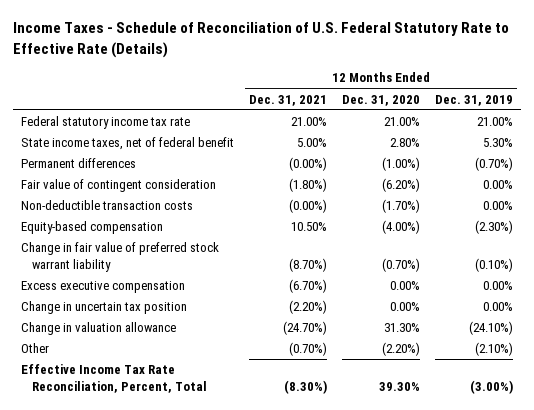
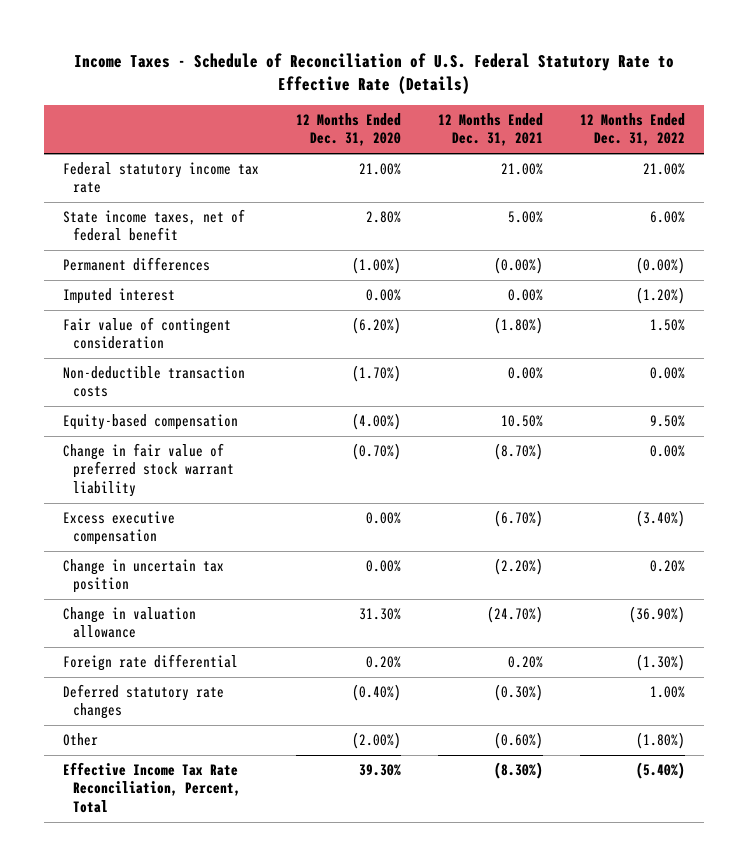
[435,94,514,106] Dec. 31, 2019 -> none
none -> [580,113,686,147] 12 Months Ended Dec. 31, 2022
none -> [62,288,175,305] Imputed interest
[288,199,327,214] (0.00%) -> [508,367,544,380] 0.00%
none -> [62,654,238,672] Foreign rate differential
none -> [62,684,224,720] Deferred statutory rate changes
[288,342,327,357] (0.70%) -> [494,732,544,750] (0.60%)
[382,342,421,357] (2.20%) -> [351,732,401,750] (2.00%)

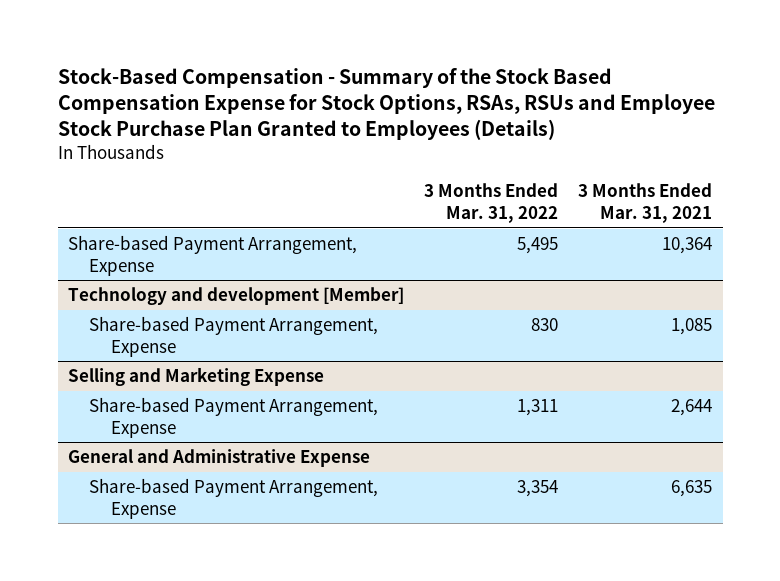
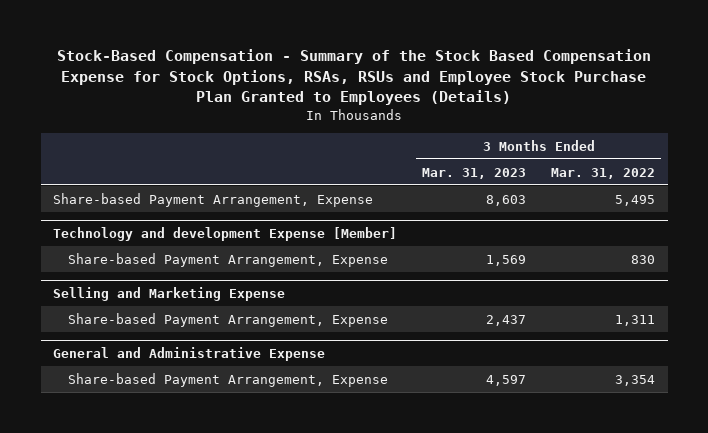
[578,183,713,223] 3 Months Ended Mar. 31, 2021 -> none
none -> [422,167,527,179] Mar. 31, 2023
[68,287,405,306] Technology and development [Member] -> [53,226,398,241] Technology and development Expense [Member]

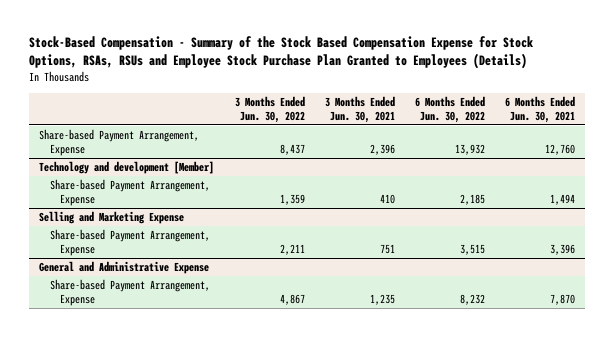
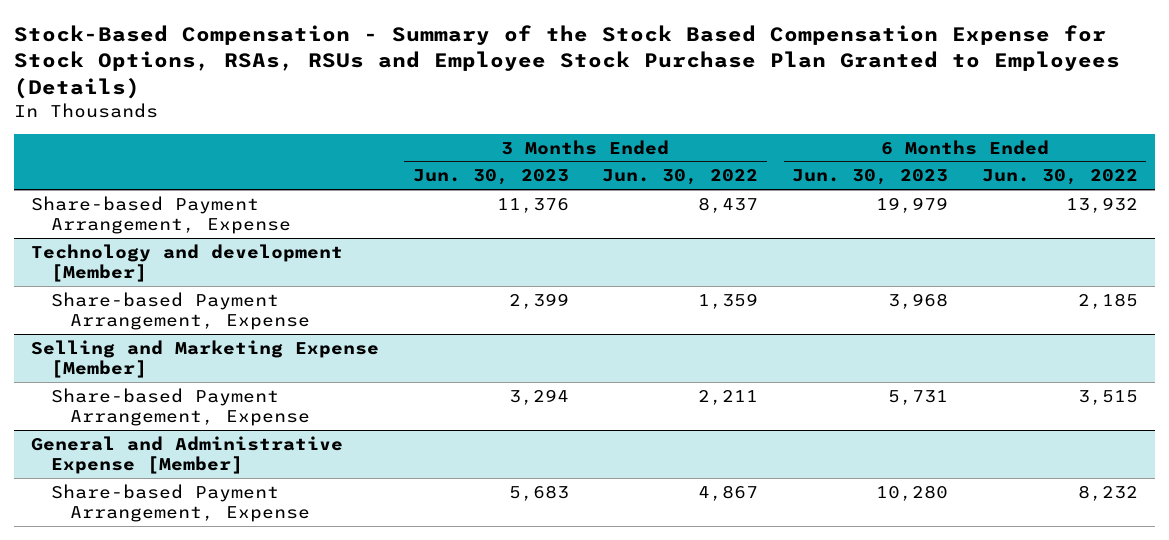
[324,95,395,124] 3 Months Ended Jun. 30, 2021 -> none
[505,95,576,124] 6 Months Ended Jun. 30, 2021 -> none
none -> [412,169,569,186] Jun. 30, 2023
none -> [792,169,949,186] Jun. 30, 2023
[39,210,185,224] Selling and Marketing Expense -> [30,339,379,379] Selling and Marketing Expense [Member]
[39,260,210,274] General and Administrative Expense -> [30,435,343,475] General and Administrative Expense [Member]

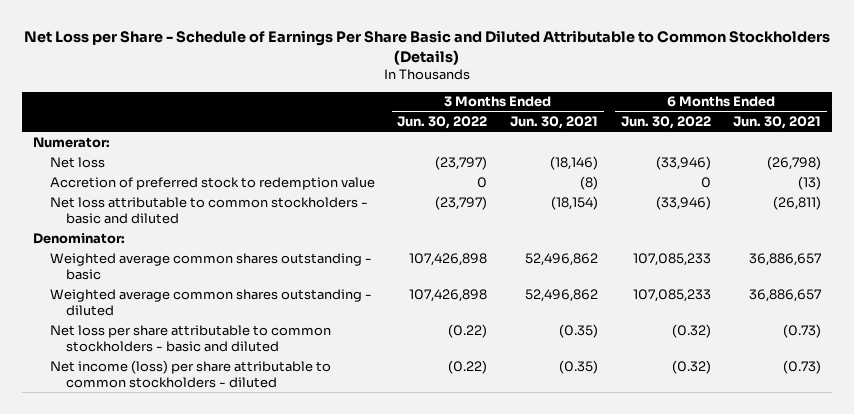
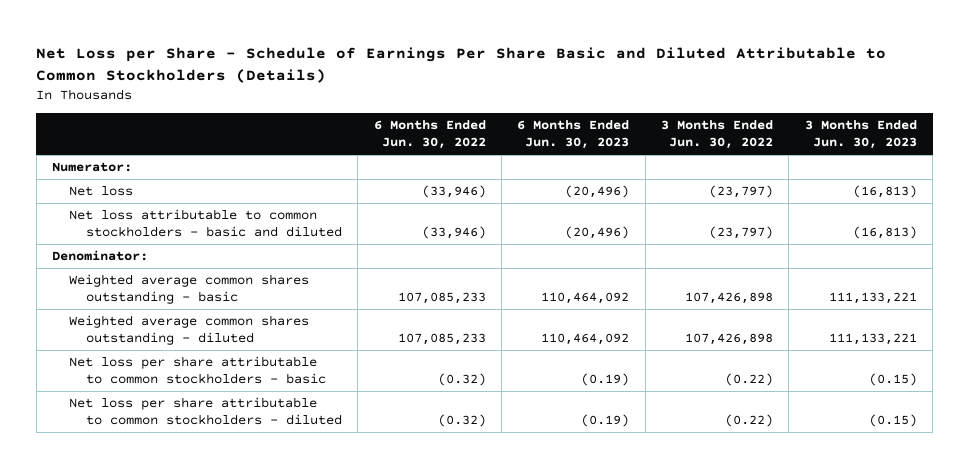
[509,116,598,130] Jun. 30, 2021 -> none
[733,116,822,130] Jun. 30, 2021 -> none
none -> [517,120,630,150] 6 Months Ended Jun. 30, 2023
none -> [804,120,917,150] 3 Months Ended Jun. 30, 2023
[49,176,375,190] Accretion of preferred stock to redemption value -> none
[49,324,331,352] Net loss per share attributable to common stockholders - basic and diluted -> [69,356,327,385] Net loss per share attributable to common stockholders - basic
[49,359,331,388] Net income (loss) per share attributable to common stockholders - diluted -> [69,397,343,426] Net loss per share attributable to common stockholders - diluted

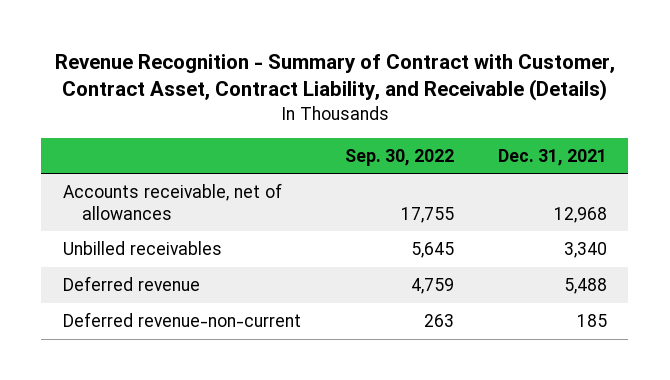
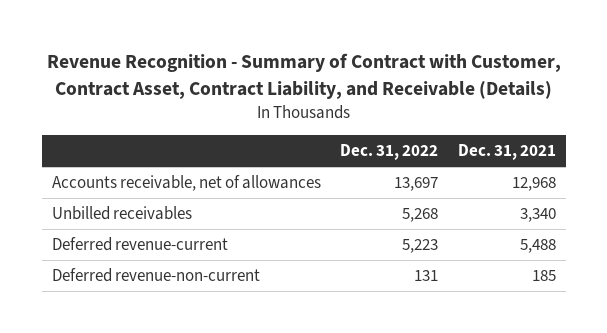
[344,148,454,166] Sep. 30, 2022 -> none
none -> [340,144,439,161] Dec. 31, 2022
[63,276,201,292] Deferred revenue -> [51,237,228,252] Deferred revenue-current

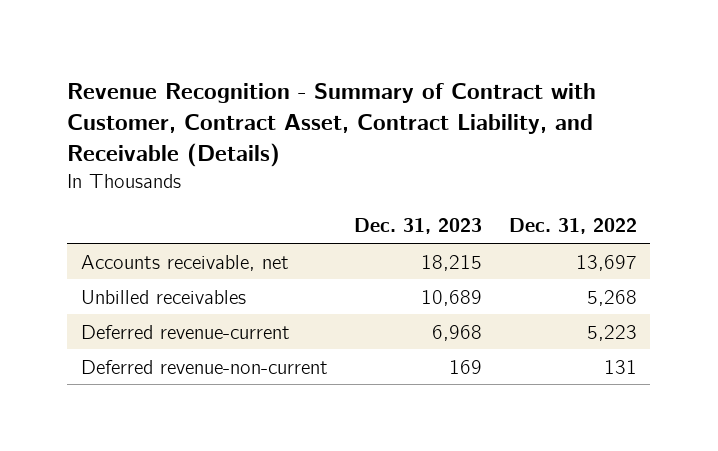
[457,144,556,161] Dec. 31, 2021 -> none
none -> [354,218,483,235] Dec. 31, 2023
[51,175,321,192] Accounts receivable, net of allowances -> [80,254,289,271] Accounts receivable, net

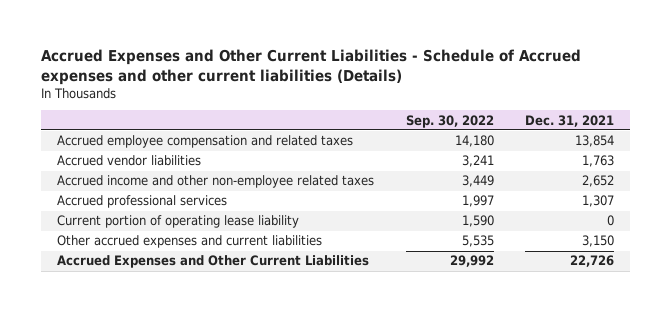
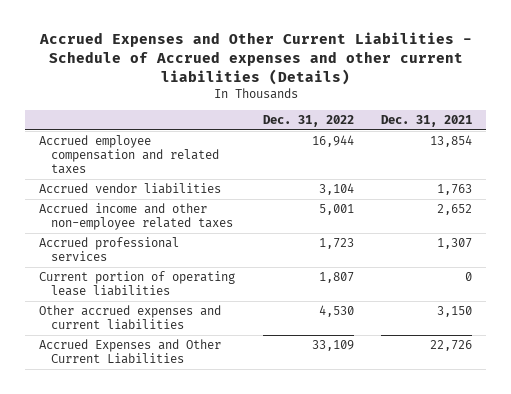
[405,114,494,128] Sep. 30, 2022 -> none
none -> [262,115,354,128] Dec. 31, 2022
[57,215,300,229] Current portion of operating lease liability -> [39,271,236,297] Current portion of operating lease liabilities

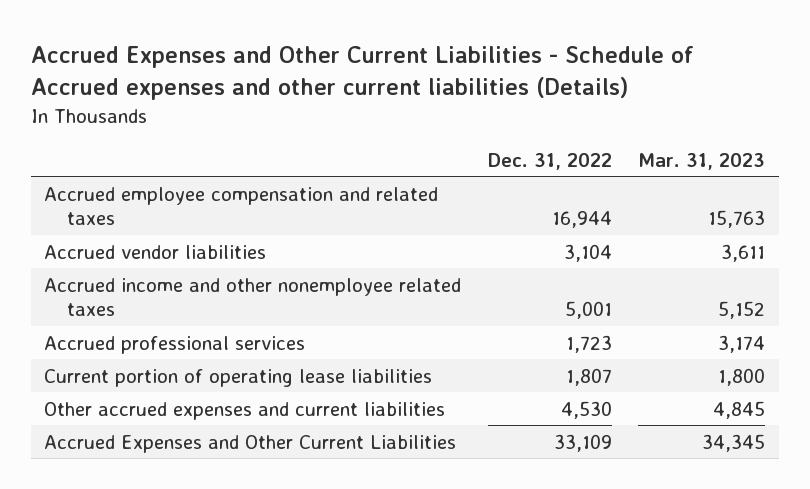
[381,115,473,128] Dec. 31, 2021 -> none
none -> [638,152,766,170] Mar. 31, 2023
[39,203,234,231] Accrued income and other non-employee related taxes -> [44,277,462,317] Accrued income and other nonemployee related taxes

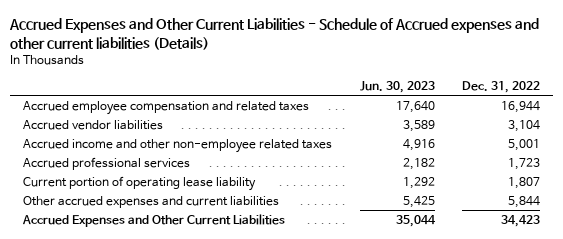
[638,152,766,170] Mar. 31, 2023 -> none
none -> [359,81,435,94] Jun. 30, 2023
[44,277,462,317] Accrued income and other nonemployee related taxes -> [23,138,333,153] Accrued income and other non-employee related taxes
[44,368,433,387] Current portion of operating lease liabilities -> [23,175,257,191] Current portion of operating lease liability
[560,400,612,419] 4,530 -> [507,195,540,208] 5,844
[553,433,612,452] 33,109 -> [500,214,540,227] 34,423

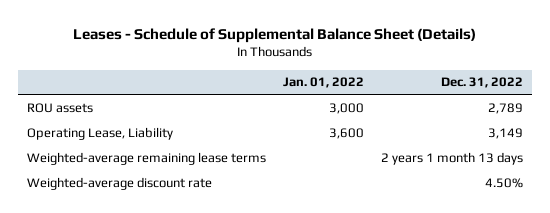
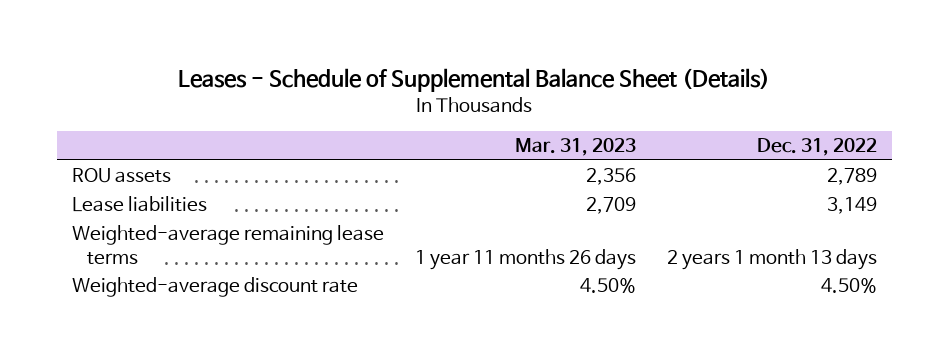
[283,77,365,89] Jan. 01, 2022 -> none
none -> [514,137,636,156] Mar. 31, 2023
[27,126,174,140] Operating Lease, Liability -> [72,196,208,213] Lease liabilities

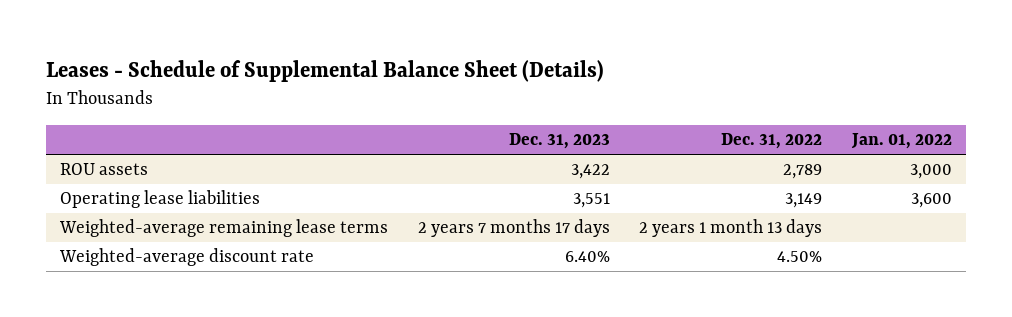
[514,137,636,156] Mar. 31, 2023 -> none
none -> [508,133,610,150] Dec. 31, 2023
none -> [850,133,952,150] Jan. 01, 2022
[72,196,208,213] Lease liabilities -> [60,190,261,209] Operating lease liabilities

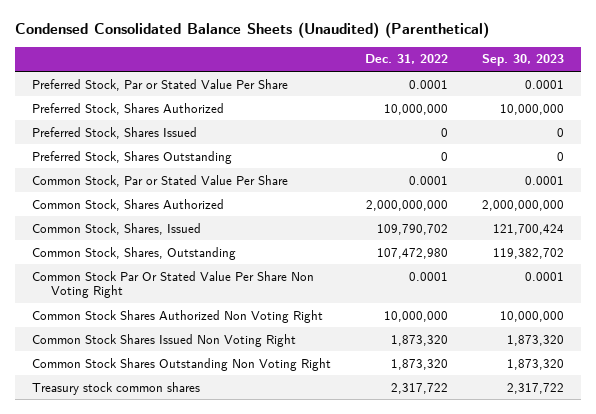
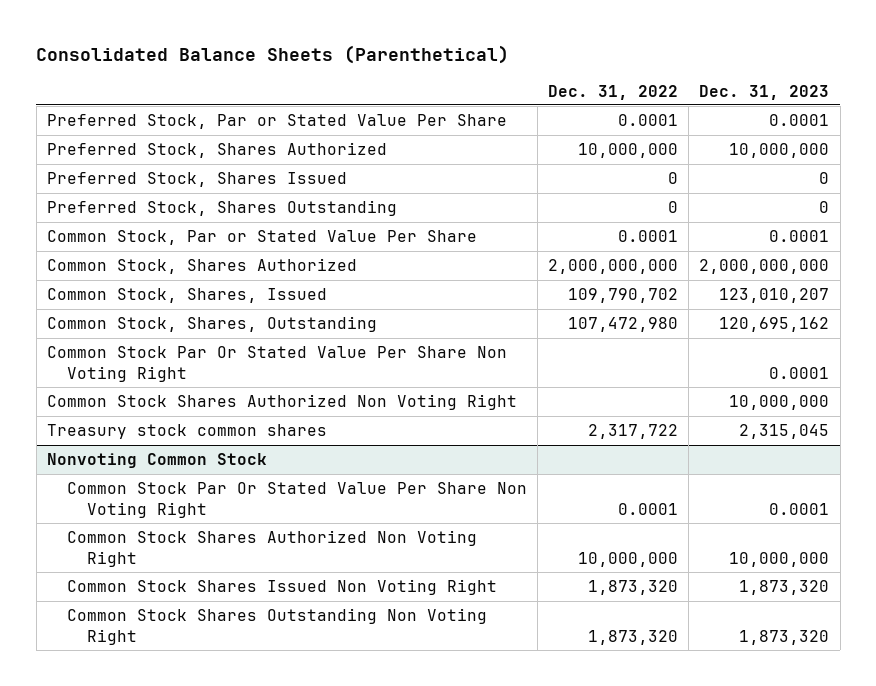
[15,22,490,39] Condensed Consolidated Balance Sheets (Unaudited) (Parenthetical) -> [36,44,510,64] Consolidated Balance Sheets (Parenthetical)
[481,54,564,67] Sep. 30, 2023 -> none
none -> [699,84,830,100] Dec. 31, 2023
none -> [46,346,507,382] Common Stock Par Or Stated Value Per Share Non Voting Right
none -> [46,394,517,411] Common Stock Shares Authorized Non Voting Right
[32,381,201,395] Treasury stock common shares -> [46,424,327,440] Treasury stock common shares
none -> [46,453,267,469] Nonvoting Common Stock

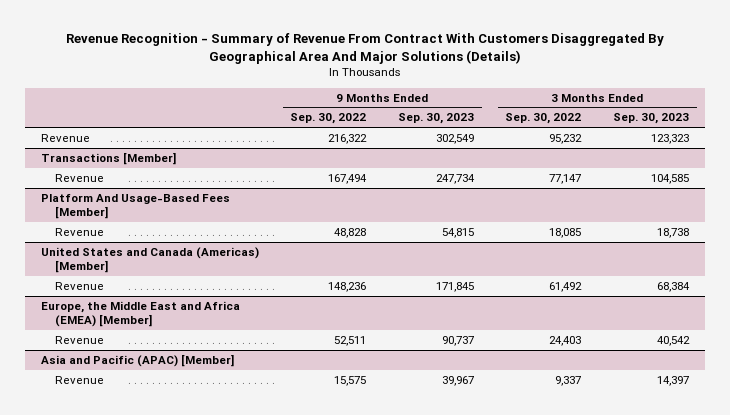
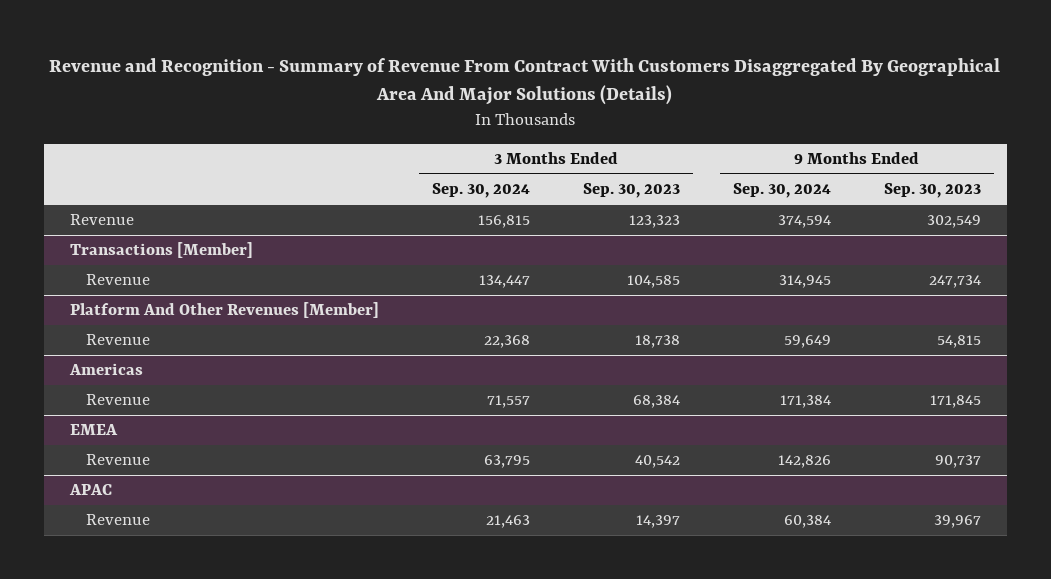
[65,33,664,64] Revenue Recognition - Summary of Revenue From Contract With Customers Disaggregated By Geographical Area And Major Solutions (Details) -> [49,58,1001,106] Revenue and Recognition - Summary of Revenue From Contract With Customers Disaggregated By Geographical Area And Major Solutions (Details)
[290,113,367,125] Sep. 30, 2022 -> none
[505,113,582,125] Sep. 30, 2022 -> none
none -> [431,183,530,199] Sep. 30, 2024
none -> [732,183,831,199] Sep. 30, 2024
[40,193,230,219] Platform And Usage-Based Fees [Member] -> none
none -> [70,302,380,319] Platform And Other Revenues [Member]
[40,246,259,273] United States and Canada (Americas) [Member] -> [69,363,144,376] Americas
[40,300,240,327] Europe, the Middle East and Africa (EMEA) [Member] -> [70,424,119,436] EMEA
[40,353,234,367] Asia and Pacific (APAC) [Member] -> [69,484,113,496] APAC

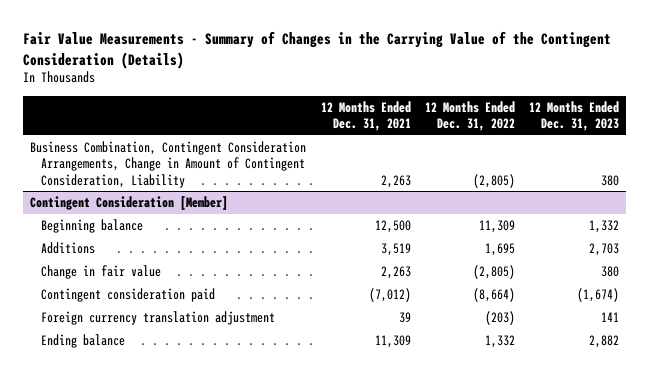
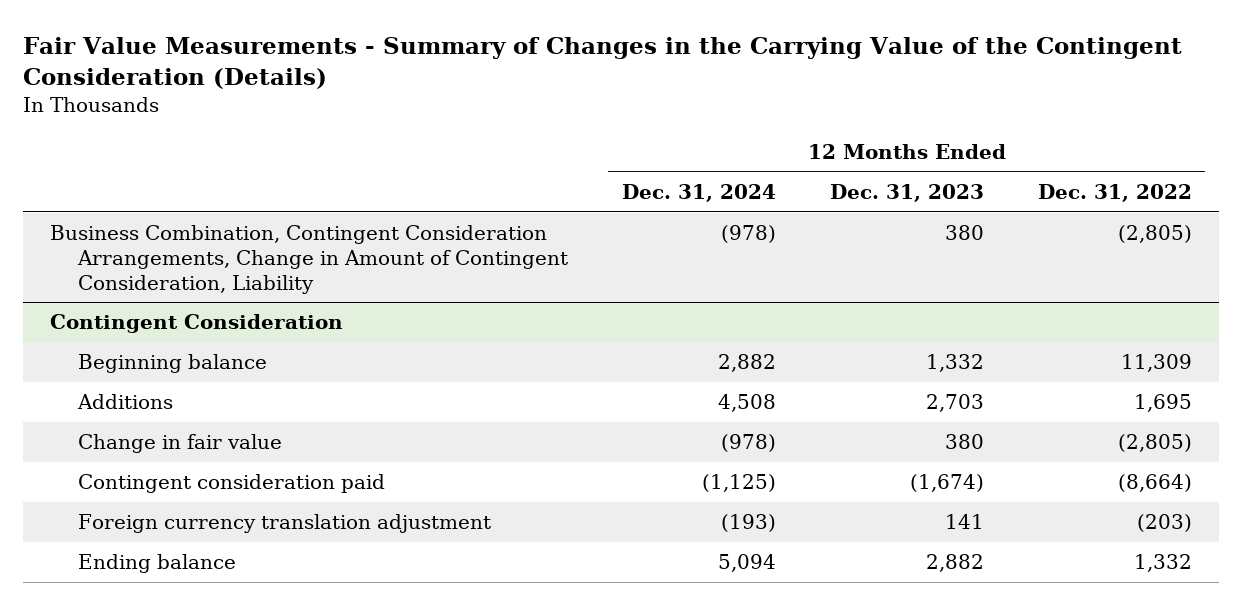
[320,100,411,131] 12 Months Ended Dec. 31, 2021 -> none
none -> [621,184,776,203] Dec. 31, 2024
[30,195,229,210] Contingent Consideration [Member] -> [50,314,344,334] Contingent Consideration

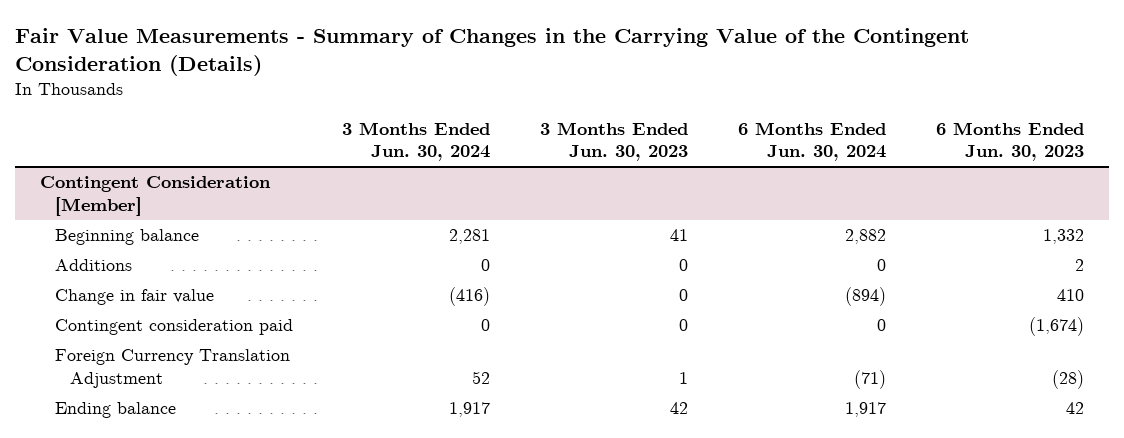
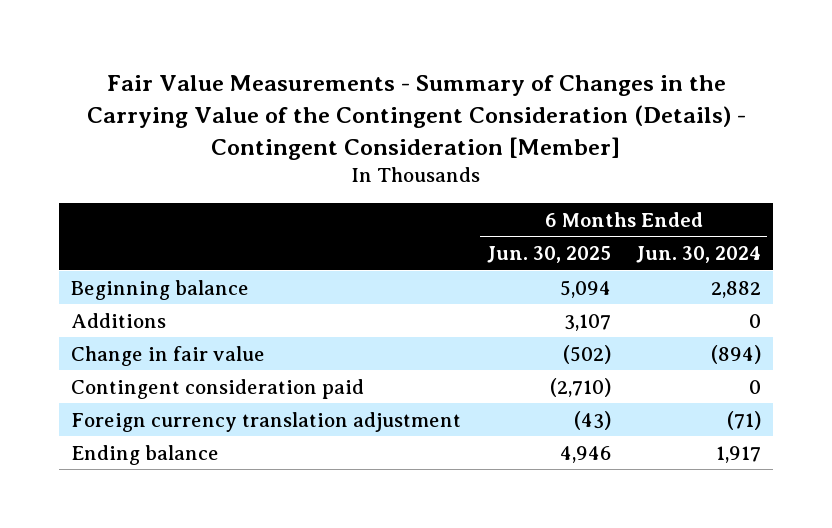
[14,27,969,76] Fair Value Measurements - Summary of Changes in the Carrying Value of the Contingent Consideration (Details) -> [87,74,747,160] Fair Value Measurements - Summary of Changes in the Carrying Value of the Contingent Consideration (Details) - Contingent Consideration [Member]
[342,121,491,162] 3 Months Ended Jun. 30, 2024 -> none
[540,121,689,162] 3 Months Ended Jun. 30, 2023 -> none
[936,121,1085,162] 6 Months Ended Jun. 30, 2023 -> none
none -> [486,246,611,264] Jun. 30, 2025
[39,176,271,217] Contingent Consideration [Member] -> none
[54,349,290,389] Foreign Currency Translation Adjustment -> [71,411,462,432] Foreign currency translation adjustment

